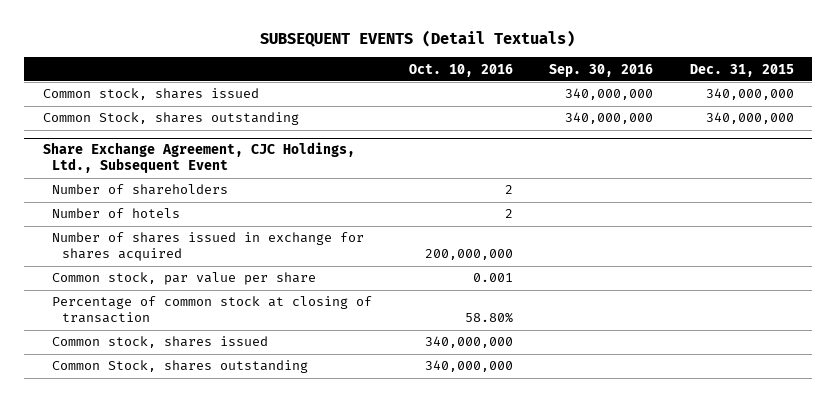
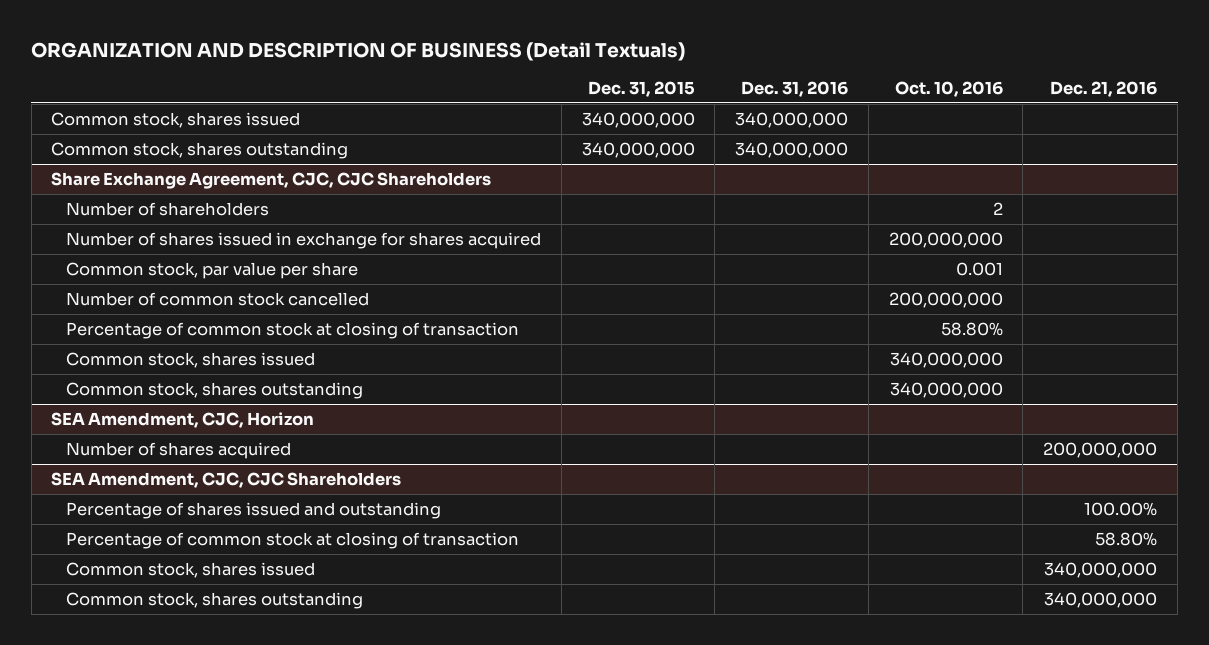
[260,30,576,48] SUBSEQUENT EVENTS (Detail Textuals) -> [31,41,686,61] ORGANIZATION AND DESCRIPTION OF BUSINESS (Detail Textuals)
[549,63,654,77] Sep. 30, 2016 -> none
none -> [741,80,849,97] Dec. 31, 2016
none -> [1050,80,1158,97] Dec. 21, 2016
[42,112,299,126] Common Stock, shares outstanding -> [51,141,349,159] Common stock, shares outstanding
[42,142,355,174] Share Exchange Agreement, CJC Holdings, Ltd., Subsequent Event -> [51,171,492,189] Share Exchange Agreement, CJC, CJC Shareholders
[52,208,181,219] Number of hotels -> none
none -> [65,291,369,306] Number of common stock cancelled
[52,360,309,374] Common Stock, shares outstanding -> [65,381,363,399] Common stock, shares outstanding
none -> [51,411,315,428] SEA Amendment, CJC, Horizon
none -> [65,441,291,459] Number of shares acquired
none -> [51,471,402,488] SEA Amendment, CJC, CJC Shareholders
none -> [65,501,441,519] Percentage of shares issued and outstanding
none -> [65,531,519,549] Percentage of common stock at closing of transaction
none -> [65,561,315,578] Common stock, shares issued
none -> [65,591,363,609] Common stock, shares outstanding

